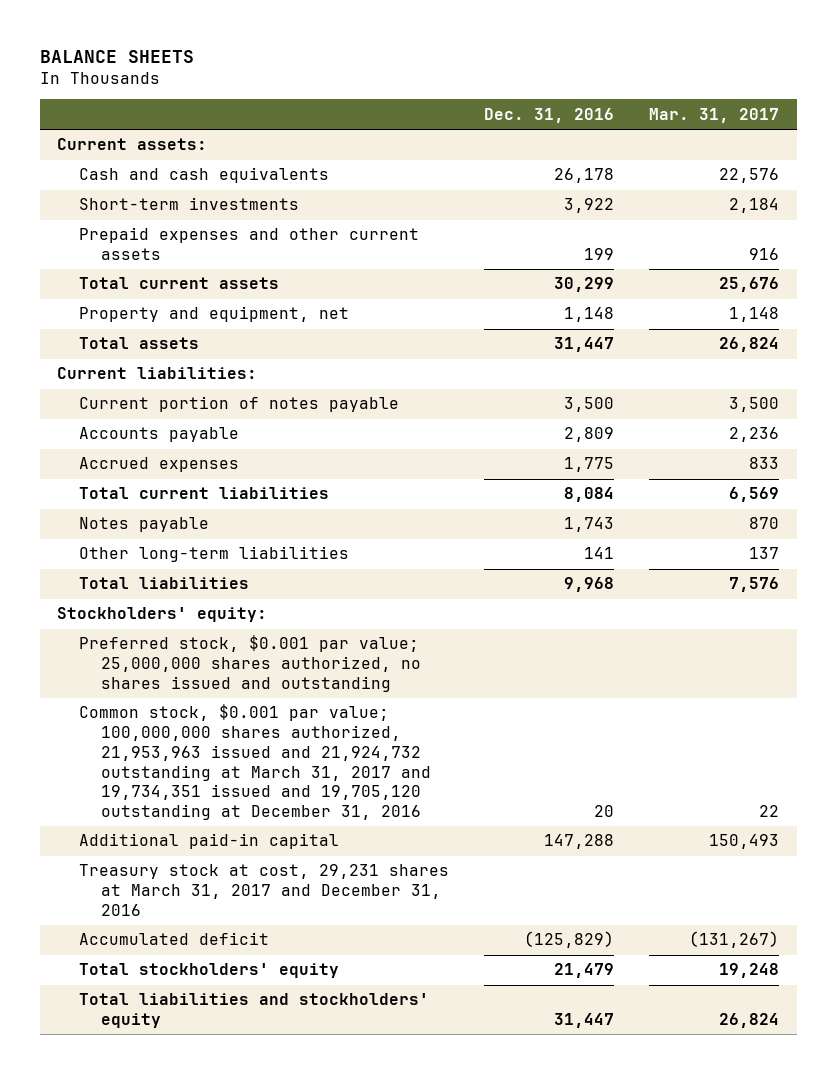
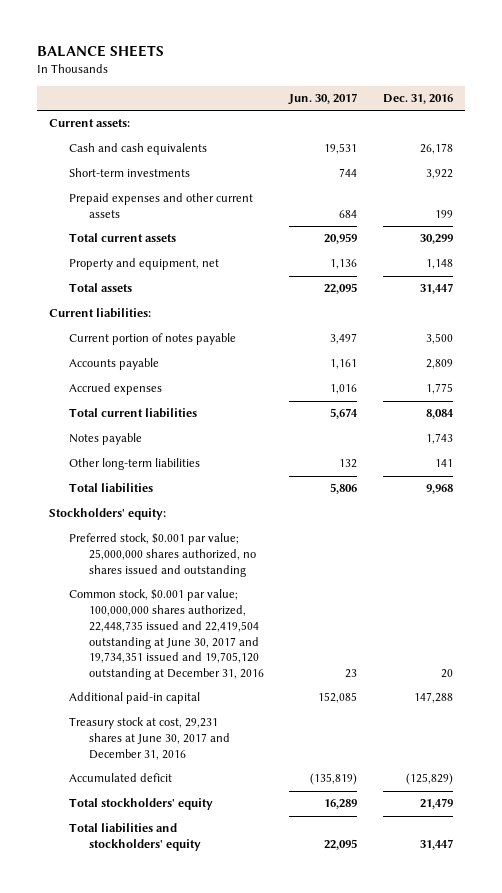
[649,107,780,123] Mar. 31, 2017 -> none
none -> [288,92,358,105] Jun. 30, 2017
[79,704,431,820] Common stock, $0.001 par value; 100,000,000 shares authorized, 21,953,963 issued and 21,924,732 outstanding at March 31, 2017 and 19,734,351 issued and 19,705,120 outstanding at December 31, 2016 -> [69,589,264,681] Common stock, $0.001 par value; 100,000,000 shares authorized, 22,448,735 issued and 22,419,504 outstanding at June 30, 2017 and 19,734,351 issued and 19,705,120 outstanding at December 31, 2016
[79,864,450,916] Treasury stock at cost, 29,231 shares at March 31, 2017 and December 31, 2016 -> [69,717,230,760] Treasury stock at cost, 29,231 shares at June 30, 2017 and December 31, 2016

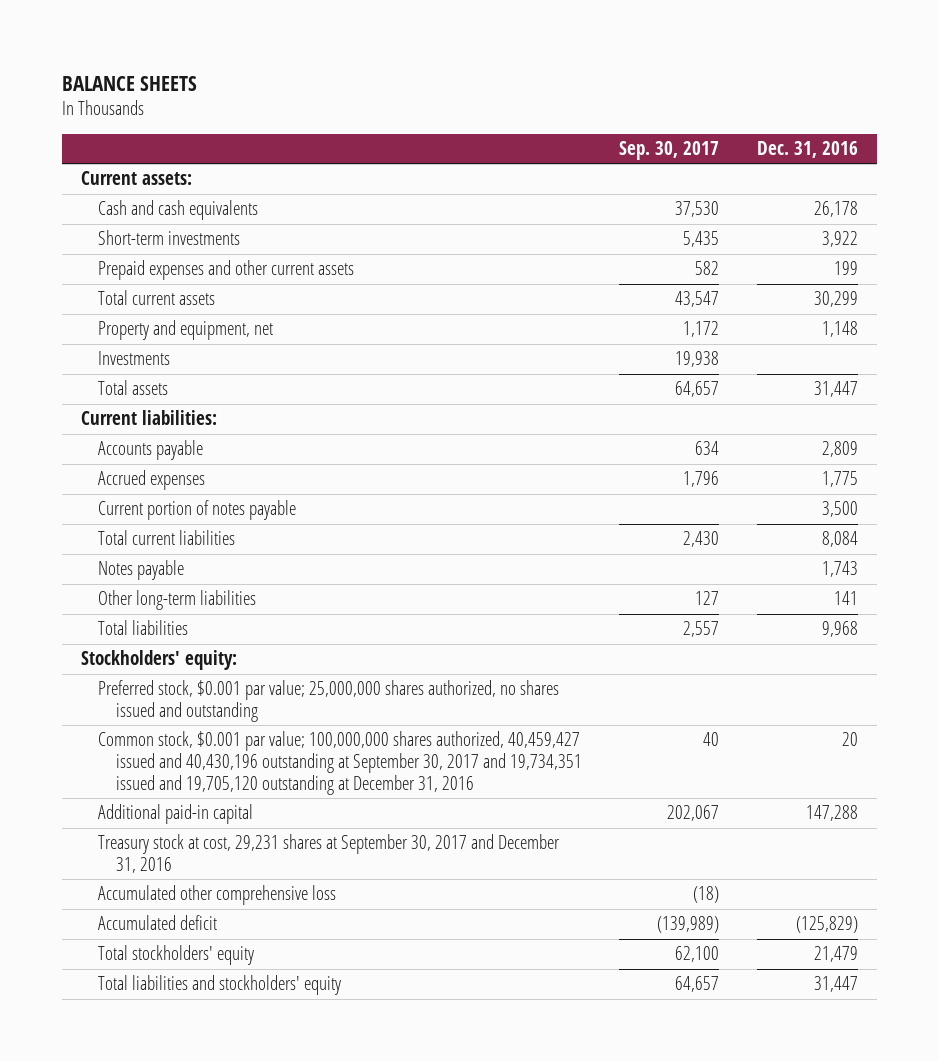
[288,92,358,105] Jun. 30, 2017 -> none
none -> [619,140,720,160] Sep. 30, 2017
none -> [98,351,171,366] Investments
[69,333,237,346] Current portion of notes payable -> [98,500,297,521] Current portion of notes payable
[69,589,264,681] Common stock, $0.001 par value; 100,000,000 shares authorized, 22,448,735 issued and 22,419,504 outstanding at June 30, 2017 and 19,734,351 issued and 19,705,120 outstanding at December 31, 2016 -> [98,731,582,795] Common stock, $0.001 par value; 100,000,000 shares authorized, 40,459,427 issued and 40,430,196 outstanding at September 30, 2017 and 19,734,351 issued and 19,705,120 outstanding at December 31, 2016
[69,717,230,760] Treasury stock at cost, 29,231 shares at June 30, 2017 and December 31, 2016 -> [98,834,561,874] Treasury stock at cost, 29,231 shares at September 30, 2017 and December 31, 2016
none -> [98,885,337,906] Accumulated other comprehensive loss

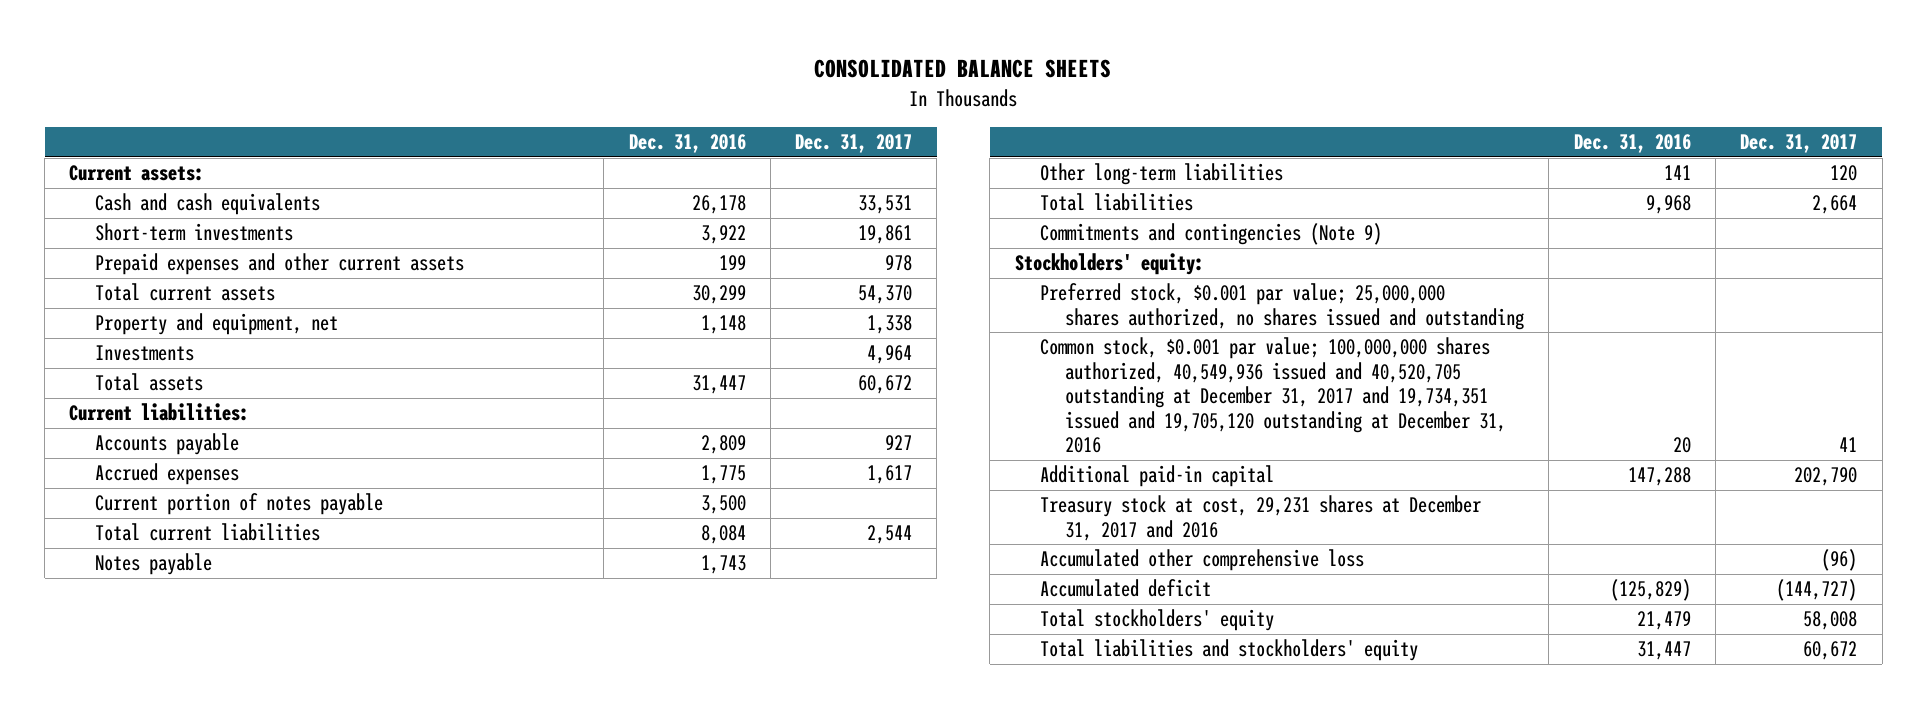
[62,75,198,91] BALANCE SHEETS -> [814,59,1112,79] CONSOLIDATED BALANCE SHEETS
[619,140,720,160] Sep. 30, 2017 -> none
none -> [795,134,913,154] Dec. 31, 2017
none -> [1039,223,1382,246] Commitments and contingencies (Note 9)
[98,731,582,795] Common stock, $0.001 par value; 100,000,000 shares authorized, 40,459,427 issued and 40,430,196 outstanding at September 30, 2017 and 19,734,351 issued and 19,705,120 outstanding at December 31, 2016 -> [1039,337,1507,454] Common stock, $0.001 par value; 100,000,000 shares authorized, 40,549,936 issued and 40,520,705 outstanding at December 31, 2017 and 19,734,351 issued and 19,705,120 outstanding at December 31, 2016
[98,834,561,874] Treasury stock at cost, 29,231 shares at September 30, 2017 and December 31, 2016 -> [1039,495,1481,541] Treasury stock at cost, 29,231 shares at December 31, 2017 and 2016

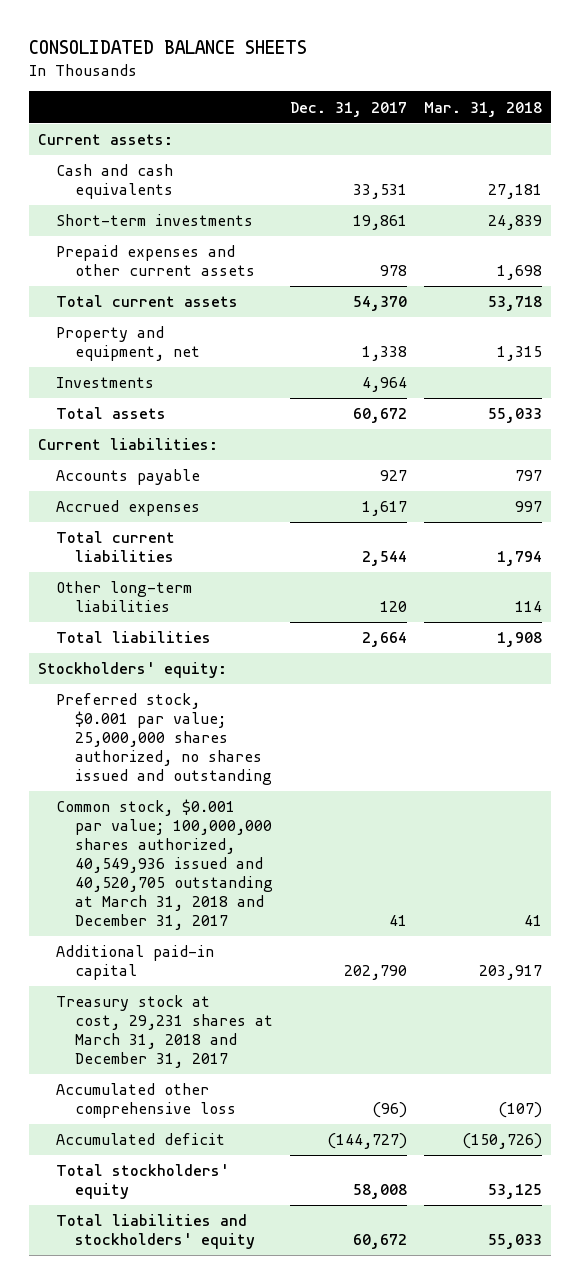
[628,134,746,154] Dec. 31, 2016 -> none
none -> [424,101,543,117] Mar. 31, 2018
[94,493,383,516] Current portion of notes payable -> none
[94,553,212,576] Notes payable -> none
[1039,223,1382,246] Commitments and contingencies (Note 9) -> none
[1039,337,1507,454] Common stock, $0.001 par value; 100,000,000 shares authorized, 40,549,936 issued and 40,520,705 outstanding at December 31, 2017 and 19,734,351 issued and 19,705,120 outstanding at December 31, 2016 -> [56,799,274,930] Common stock, $0.001 par value; 100,000,000 shares authorized, 40,549,936 issued and 40,520,705 outstanding at March 31, 2018 and December 31, 2017
[1039,495,1481,541] Treasury stock at cost, 29,231 shares at December 31, 2017 and 2016 -> [56,995,274,1068] Treasury stock at cost, 29,231 shares at March 31, 2018 and December 31, 2017

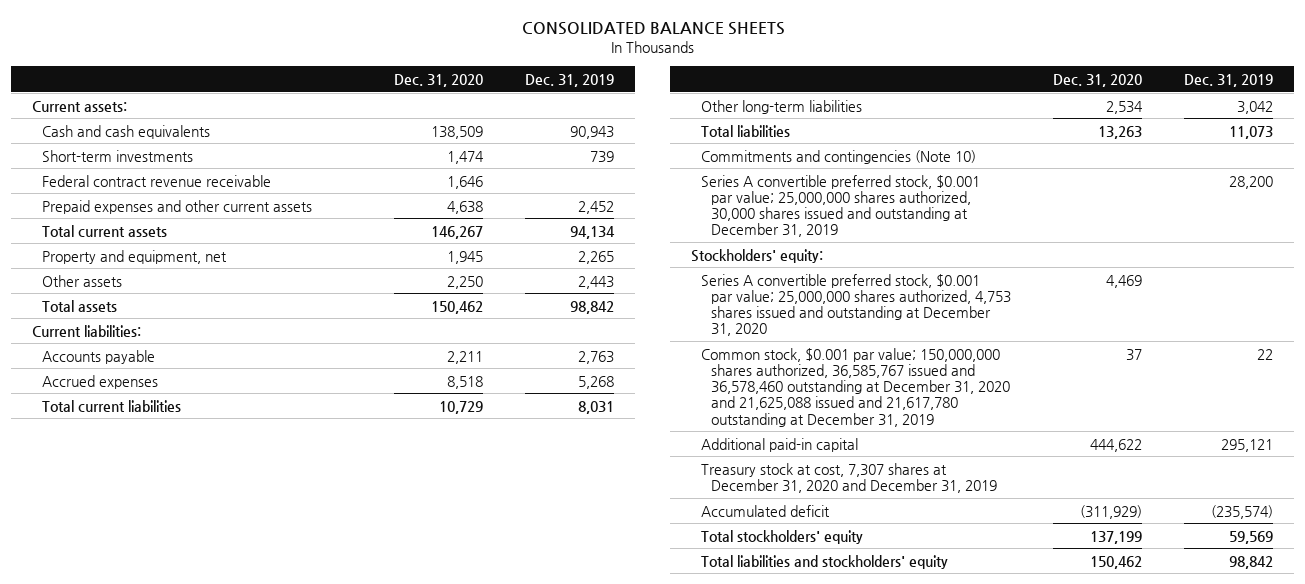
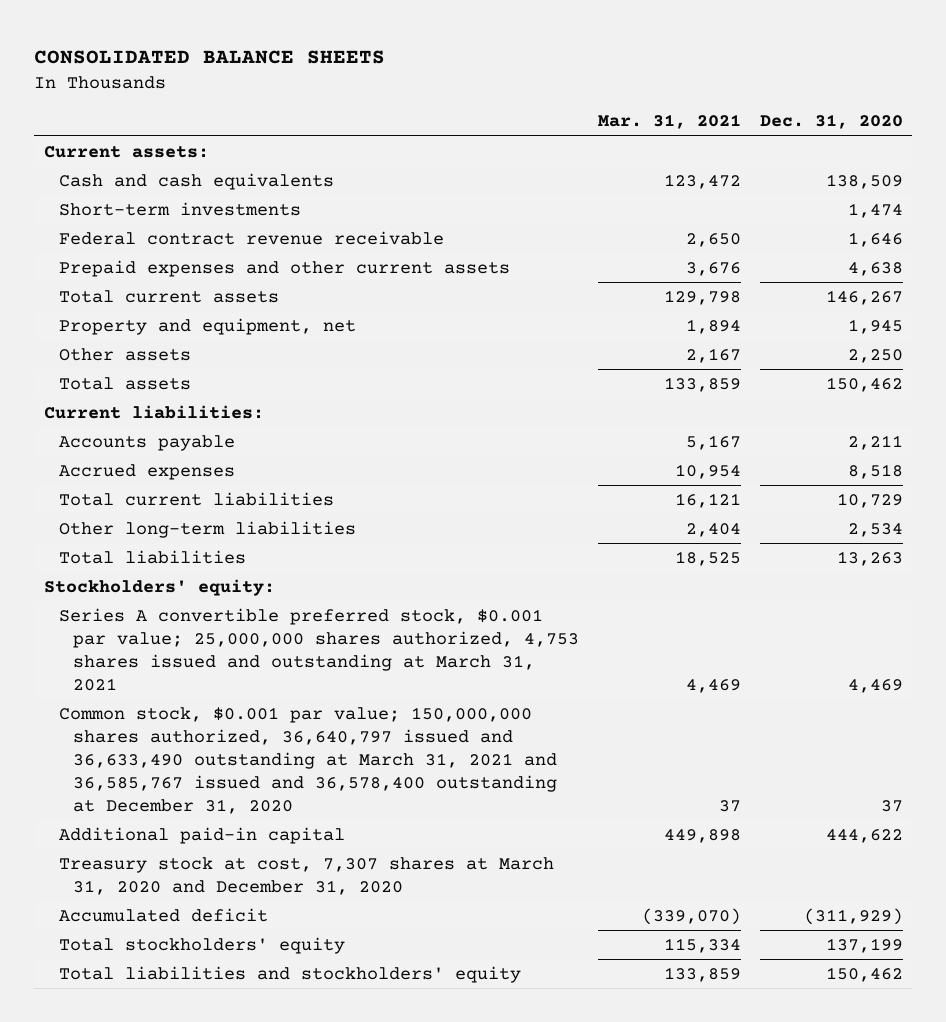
[524,73,614,87] Dec. 31, 2019 -> none
none -> [598,114,742,130] Mar. 31, 2021
[701,149,977,164] Commitments and contingencies (Note 10) -> none
[701,174,981,238] Series A convertible preferred stock, $0.001 par value; 25,000,000 shares authorized, 30,000 shares issued and outstanding at December 31, 2019 -> none
[701,273,1011,337] Series A convertible preferred stock, $0.001 par value; 25,000,000 shares authorized, 4,753 shares issued and outstanding at December 31, 2020 -> [58,607,580,691] Series A convertible preferred stock, $0.001 par value; 25,000,000 shares authorized, 4,753 shares issued and outstanding at March 31, 2021
[701,347,1010,427] Common stock, $0.001 par value; 150,000,000 shares authorized, 36,585,767 issued and 36,578,460 outstanding at December 31, 2020 and 21,625,088 issued and 21,617,780 outstanding at December 31, 2019 -> [58,706,558,814] Common stock, $0.001 par value; 150,000,000 shares authorized, 36,640,797 issued and 36,633,490 outstanding at March 31, 2021 and 36,585,767 issued and 36,578,400 outstanding at December 31, 2020
[701,462,997,493] Treasury stock at cost, 7,307 shares at December 31, 2020 and December 31, 2019 -> [58,856,554,895] Treasury stock at cost, 7,307 shares at March 31, 2020 and December 31, 2020

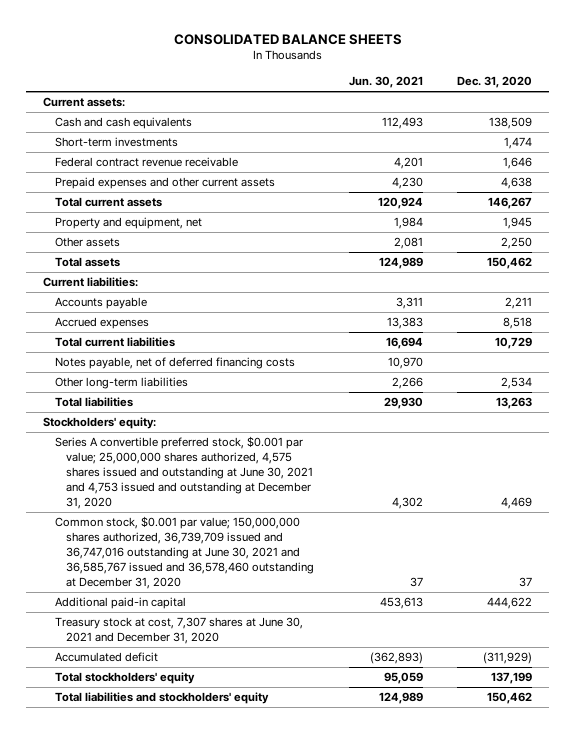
[598,114,742,130] Mar. 31, 2021 -> none
none -> [348,76,423,89] Jun. 30, 2021
none -> [54,357,295,370] Notes payable, net of deferred financing costs
[58,607,580,691] Series A convertible preferred stock, $0.001 par value; 25,000,000 shares authorized, 4,753 shares issued and outstanding at March 31, 2021 -> [54,436,314,509] Series A convertible preferred stock, $0.001 par value; 25,000,000 shares authorized, 4,575 shares issued and outstanding at June 30, 2021 and 4,753 issued and outstanding at December 31, 2020
[58,706,558,814] Common stock, $0.001 par value; 150,000,000 shares authorized, 36,640,797 issued and 36,633,490 outstanding at March 31, 2021 and 36,585,767 issued and 36,578,400 outstanding at December 31, 2020 -> [54,516,315,589] Common stock, $0.001 par value; 150,000,000 shares authorized, 36,739,709 issued and 36,747,016 outstanding at June 30, 2021 and 36,585,767 issued and 36,578,460 outstanding at December 31, 2020
[58,856,554,895] Treasury stock at cost, 7,307 shares at March 31, 2020 and December 31, 2020 -> [54,617,303,645] Treasury stock at cost, 7,307 shares at June 30, 2021 and December 31, 2020

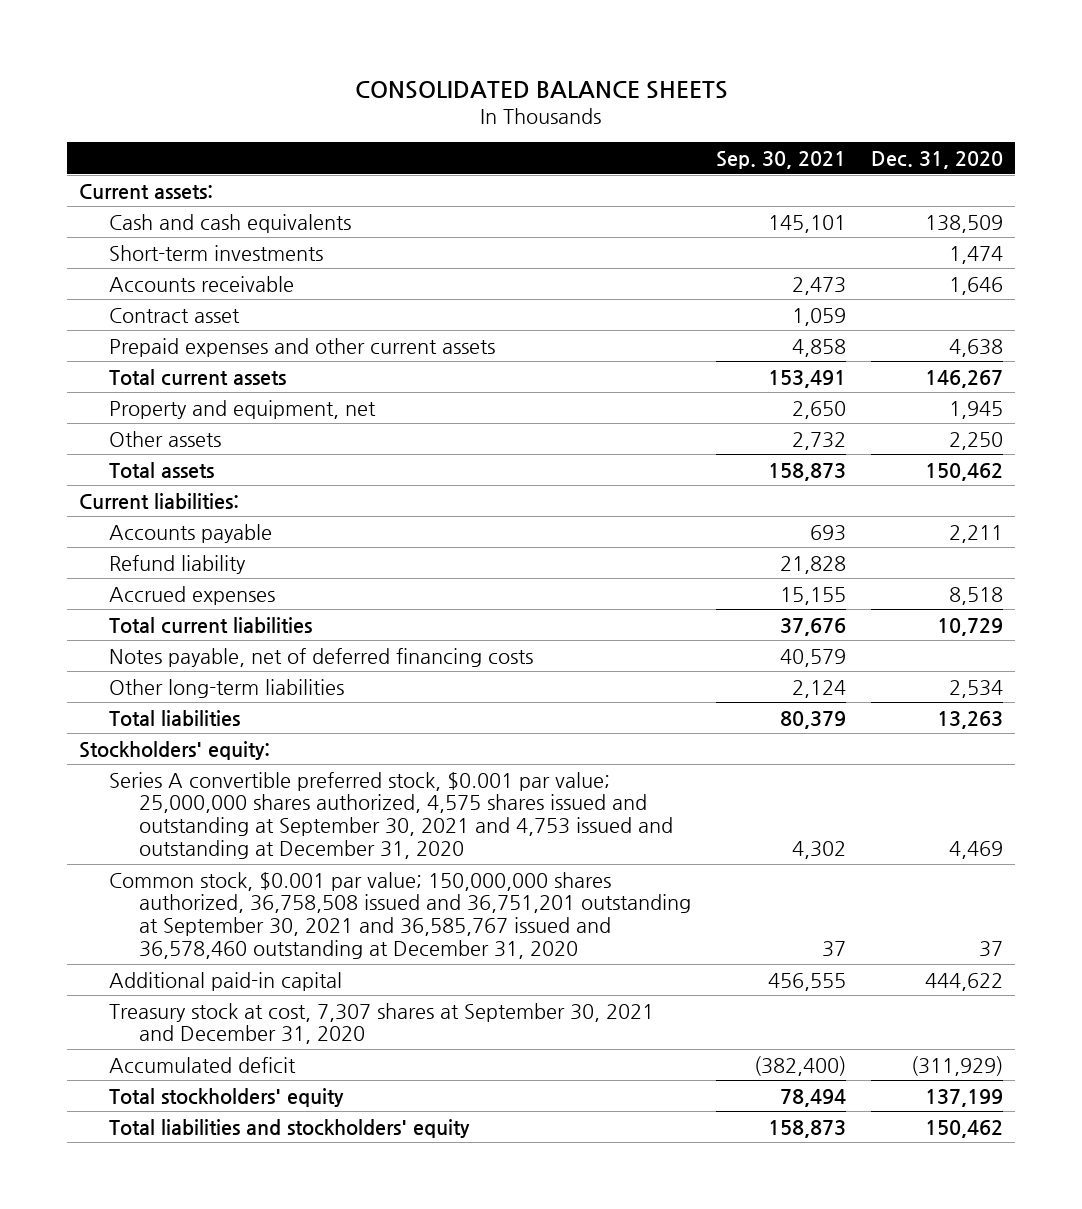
[348,76,423,89] Jun. 30, 2021 -> none
none -> [715,150,846,169] Sep. 30, 2021
[54,157,238,168] Federal contract revenue receivable -> [109,275,295,292] Accounts receivable
none -> [109,307,241,323] Contract asset
none -> [109,554,247,574] Refund liability
[54,436,314,509] Series A convertible preferred stock, $0.001 par value; 25,000,000 shares authorized, 4,575 shares issued and outstanding at June 30, 2021 and 4,753 issued and outstanding at December 31, 2020 -> [109,771,673,860] Series A convertible preferred stock, $0.001 par value; 25,000,000 shares authorized, 4,575 shares issued and outstanding at September 30, 2021 and 4,753 issued and outstanding at December 31, 2020
[54,516,315,589] Common stock, $0.001 par value; 150,000,000 shares authorized, 36,739,709 issued and 36,747,016 outstanding at June 30, 2021 and 36,585,767 issued and 36,578,460 outstanding at December 31, 2020 -> [109,871,691,960] Common stock, $0.001 par value; 150,000,000 shares authorized, 36,758,508 issued and 36,751,201 outstanding at September 30, 2021 and 36,585,767 issued and 36,578,460 outstanding at December 31, 2020
[54,617,303,645] Treasury stock at cost, 7,307 shares at June 30, 2021 and December 31, 2020 -> [109,1002,655,1045] Treasury stock at cost, 7,307 shares at September 30, 2021 and December 31, 2020

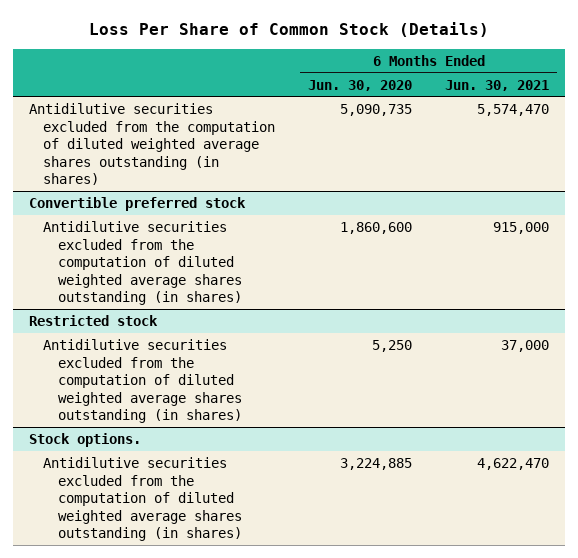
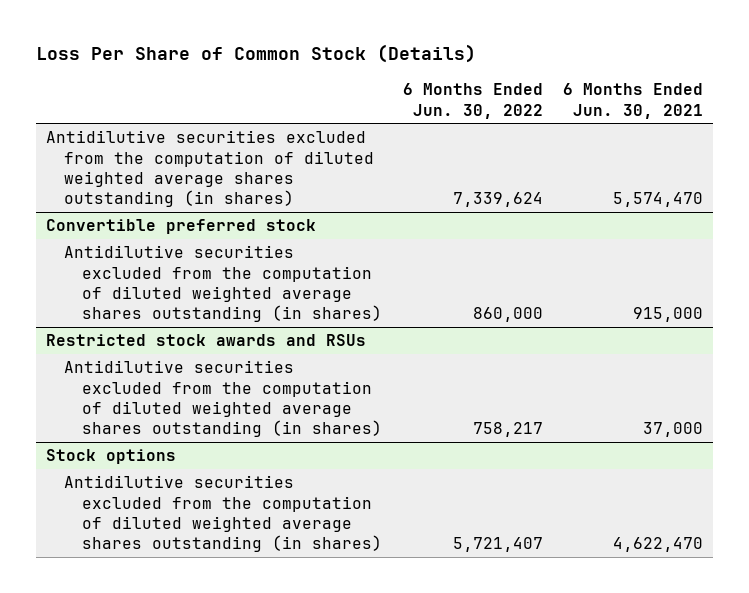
[308,79,413,91] Jun. 30, 2020 -> none
none -> [402,83,543,119] 6 Months Ended Jun. 30, 2022
[29,315,159,327] Restricted stock -> [46,334,367,347] Restricted stock awards and RSUs
[29,433,142,448] Stock options. -> [46,449,177,465] Stock options

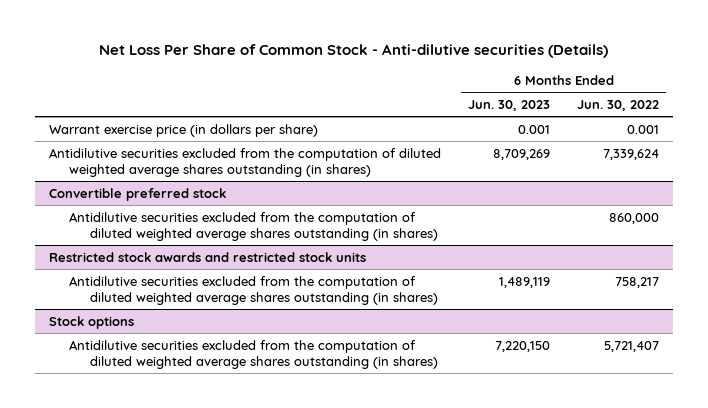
[35,44,476,64] Loss Per Share of Common Stock (Details) -> [98,44,608,59] Net Loss Per Share of Common Stock - Anti-dilutive securities (Details)
[563,83,704,119] 6 Months Ended Jun. 30, 2021 -> none
none -> [467,99,550,111] Jun. 30, 2023
none -> [48,123,318,137] Warrant exercise price (in dollars per share)
[46,334,367,347] Restricted stock awards and RSUs -> [48,251,366,262] Restricted stock awards and restricted stock units

